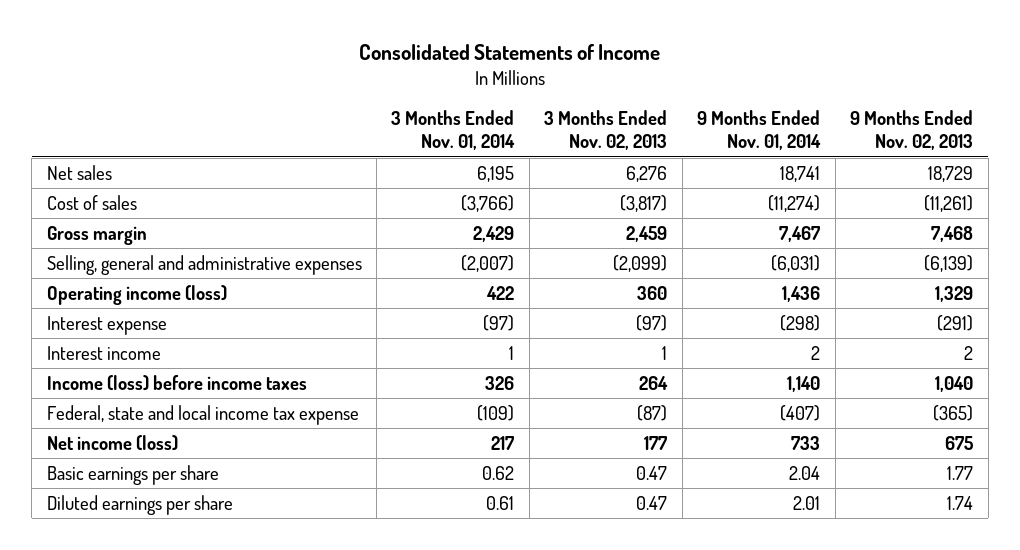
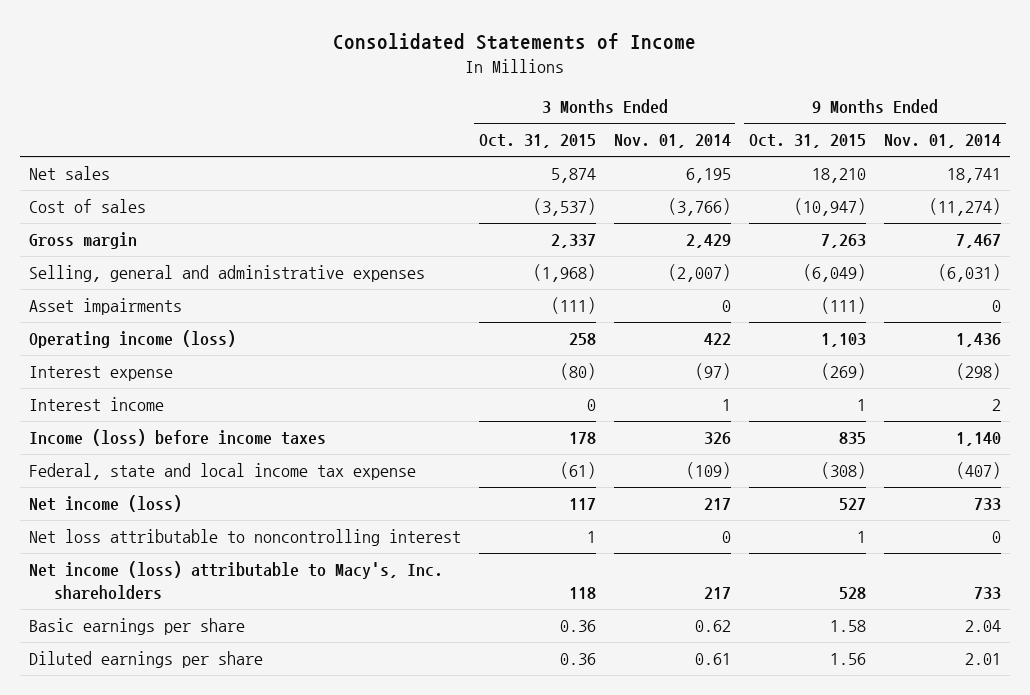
[544,110,668,151] 3 Months Ended Nov. 02, 2013 -> none
[850,110,974,151] 9 Months Ended Nov. 02, 2013 -> none
none -> [478,134,596,149] Oct. 31, 2015
none -> [748,134,866,149] Oct. 31, 2015
none -> [28,298,182,316] Asset impairments
none -> [28,529,461,547] Net loss attributable to noncontrolling interest
none -> [28,561,443,599] Net income (loss) attributable to Macy's, Inc. shareholders

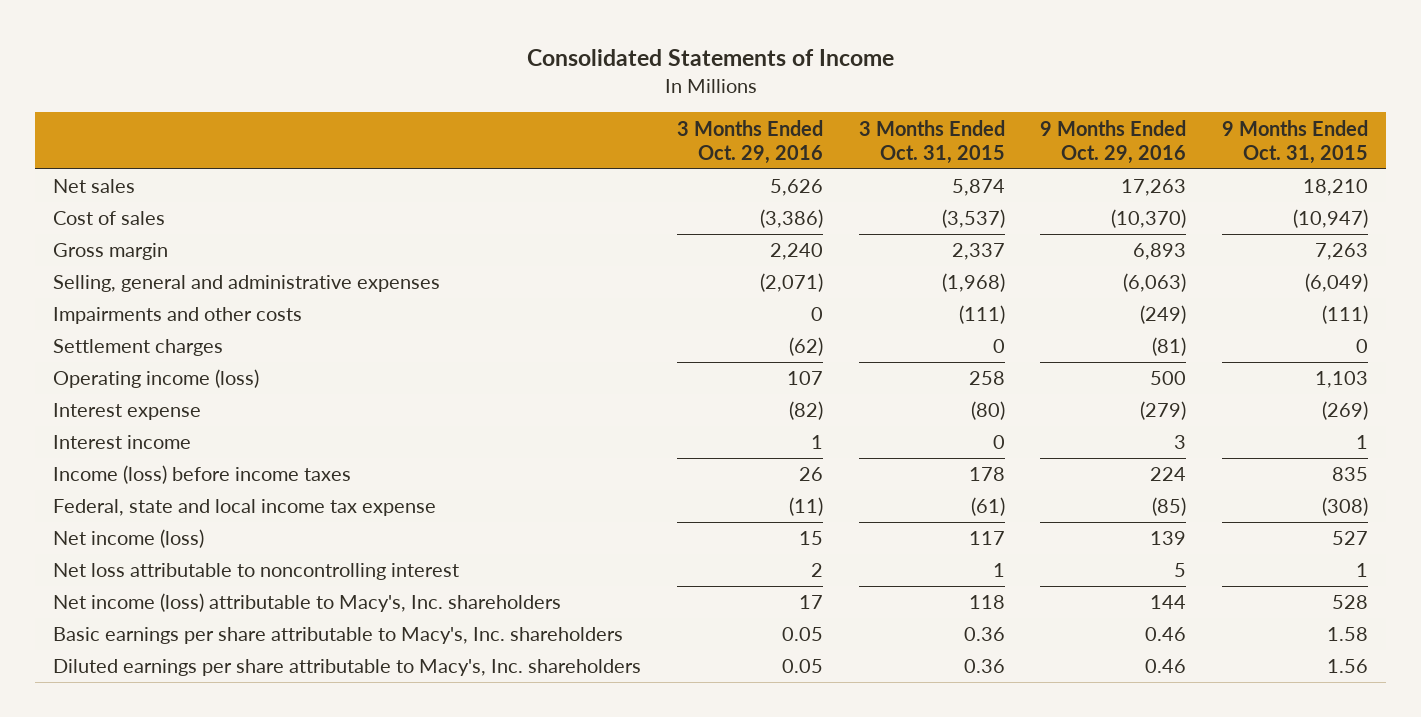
[613,134,731,149] Nov. 01, 2014 -> none
[884,134,1002,149] Nov. 01, 2014 -> none
none -> [676,119,823,164] 3 Months Ended Oct. 29, 2016
none -> [1040,119,1187,164] 9 Months Ended Oct. 29, 2016
[28,298,182,316] Asset impairments -> [53,307,303,325] Impairments and other costs
none -> [53,339,224,357] Settlement charges
[28,618,245,636] Basic earnings per share -> [53,627,624,645] Basic earnings per share attributable to Macy's, Inc. shareholders
[28,651,263,669] Diluted earnings per share -> [53,659,642,677] Diluted earnings per share attributable to Macy's, Inc. shareholders

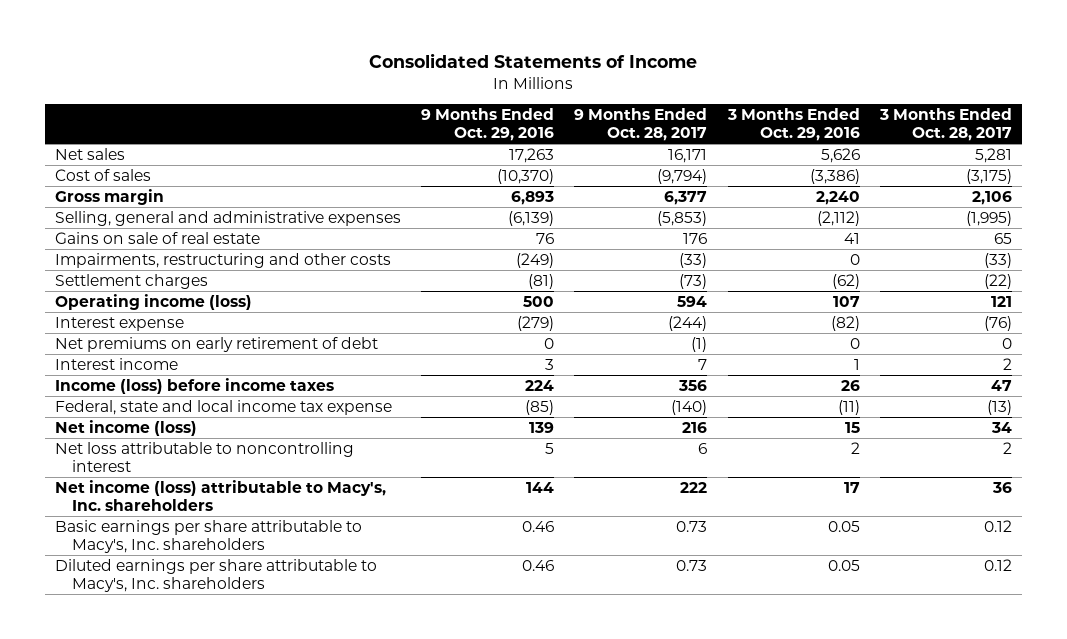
[858,119,1005,164] 3 Months Ended Oct. 31, 2015 -> none
[1221,119,1368,164] 9 Months Ended Oct. 31, 2015 -> none
none -> [574,108,708,142] 9 Months Ended Oct. 28, 2017
none -> [878,108,1012,142] 3 Months Ended Oct. 28, 2017
[759,273,823,293] (2,071) -> [816,211,860,227] (2,112)
[1123,273,1187,293] (6,063) -> [508,211,555,227] (6,139)
none -> [54,232,260,245] Gains on sale of real estate
[53,307,303,325] Impairments and other costs -> [54,253,391,269] Impairments, restructuring and other costs
none -> [54,337,378,353] Net premiums on early retirement of debt

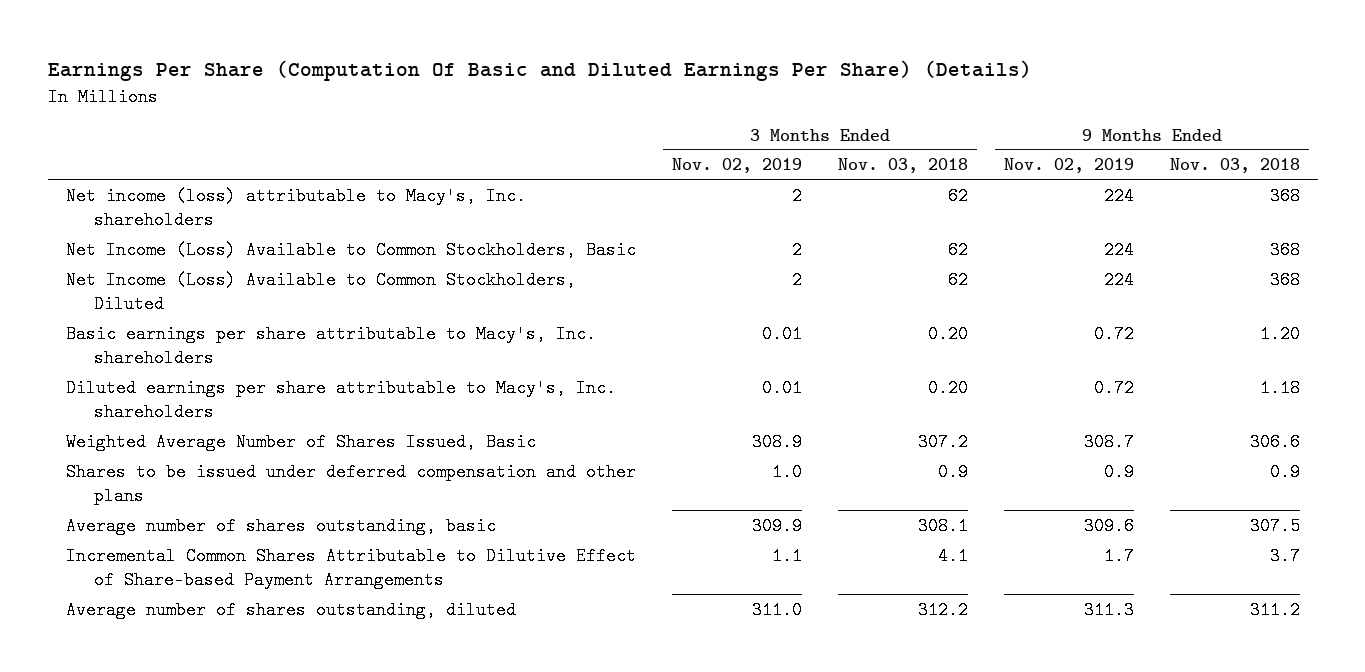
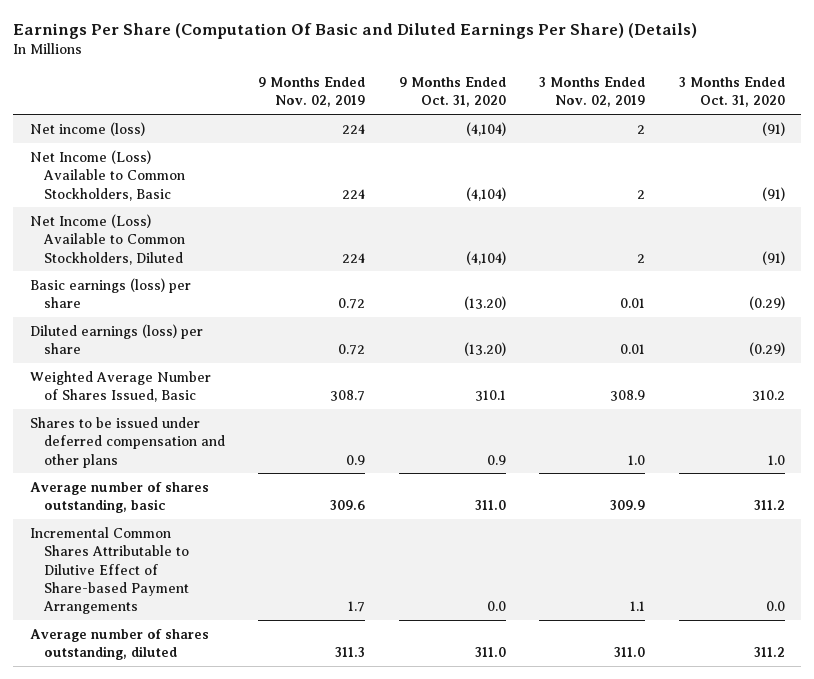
[837,158,968,174] Nov. 03, 2018 -> none
[1169,158,1300,174] Nov. 03, 2018 -> none
none -> [398,76,506,108] 9 Months Ended Oct. 31, 2020
none -> [678,76,785,108] 3 Months Ended Oct. 31, 2020
[65,186,526,229] Net income (loss) attributable to Macy's, Inc. shareholders -> [29,121,145,136] Net income (loss)
[65,324,596,367] Basic earnings per share attributable to Macy's, Inc. shareholders -> [29,277,191,309] Basic earnings (loss) per share
[65,378,616,421] Diluted earnings per share attributable to Macy's, Inc. shareholders -> [29,323,203,355] Diluted earnings (loss) per share

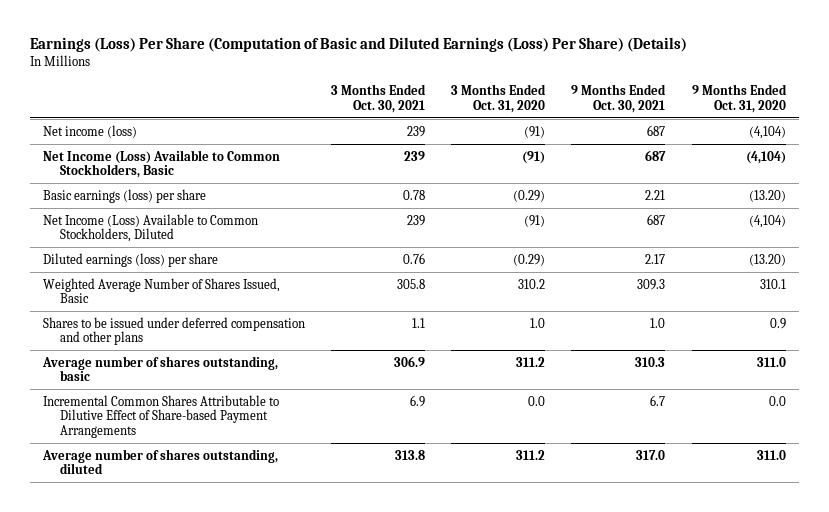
[12,22,697,39] Earnings Per Share (Computation Of Basic and Diluted Earnings Per Share) (Details) -> [29,37,687,53] Earnings (Loss) Per Share (Computation of Basic and Diluted Earnings (Loss) Per Share) (Details)
[258,76,366,108] 9 Months Ended Nov. 02, 2019 -> none
[539,76,646,108] 3 Months Ended Nov. 02, 2019 -> none
none -> [331,83,427,113] 3 Months Ended Oct. 30, 2021
none -> [571,83,667,113] 9 Months Ended Oct. 30, 2021
[29,213,185,265] Net Income (Loss) Available to Common Stockholders, Diluted -> [42,213,258,243] Net Income (Loss) Available to Common Stockholders, Diluted

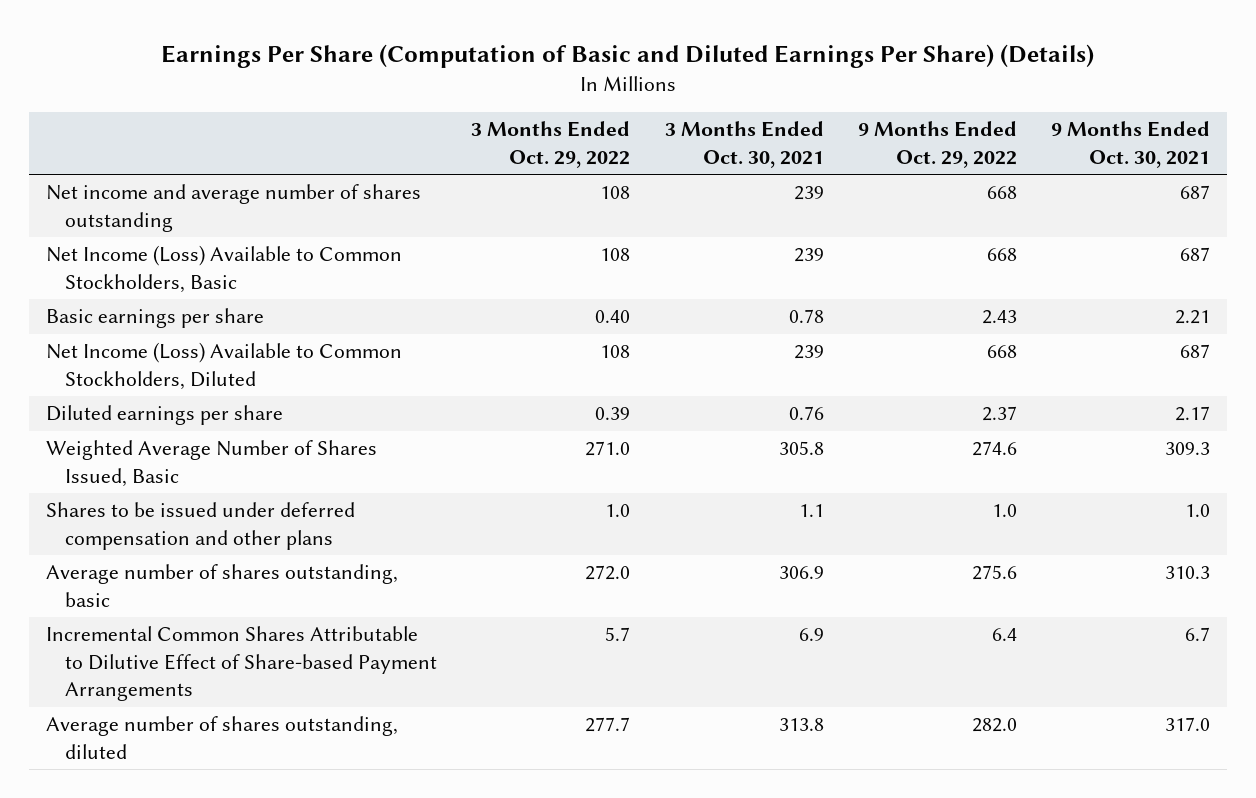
[29,37,687,53] Earnings (Loss) Per Share (Computation of Basic and Diluted Earnings (Loss) Per Share) (Details) -> [161,44,1095,69] Earnings Per Share (Computation of Basic and Diluted Earnings Per Share) (Details)
[451,83,547,113] 3 Months Ended Oct. 31, 2020 -> none
[691,83,787,113] 9 Months Ended Oct. 31, 2020 -> none
none -> [471,121,631,168] 3 Months Ended Oct. 29, 2022
none -> [857,121,1017,168] 9 Months Ended Oct. 29, 2022
[42,124,137,138] Net income (loss) -> [46,184,422,232] Net income and average number of shares outstanding
[42,188,206,203] Basic earnings (loss) per share -> [46,308,265,329] Basic earnings per share
[42,252,218,267] Diluted earnings (loss) per share -> [46,405,284,426] Diluted earnings per share

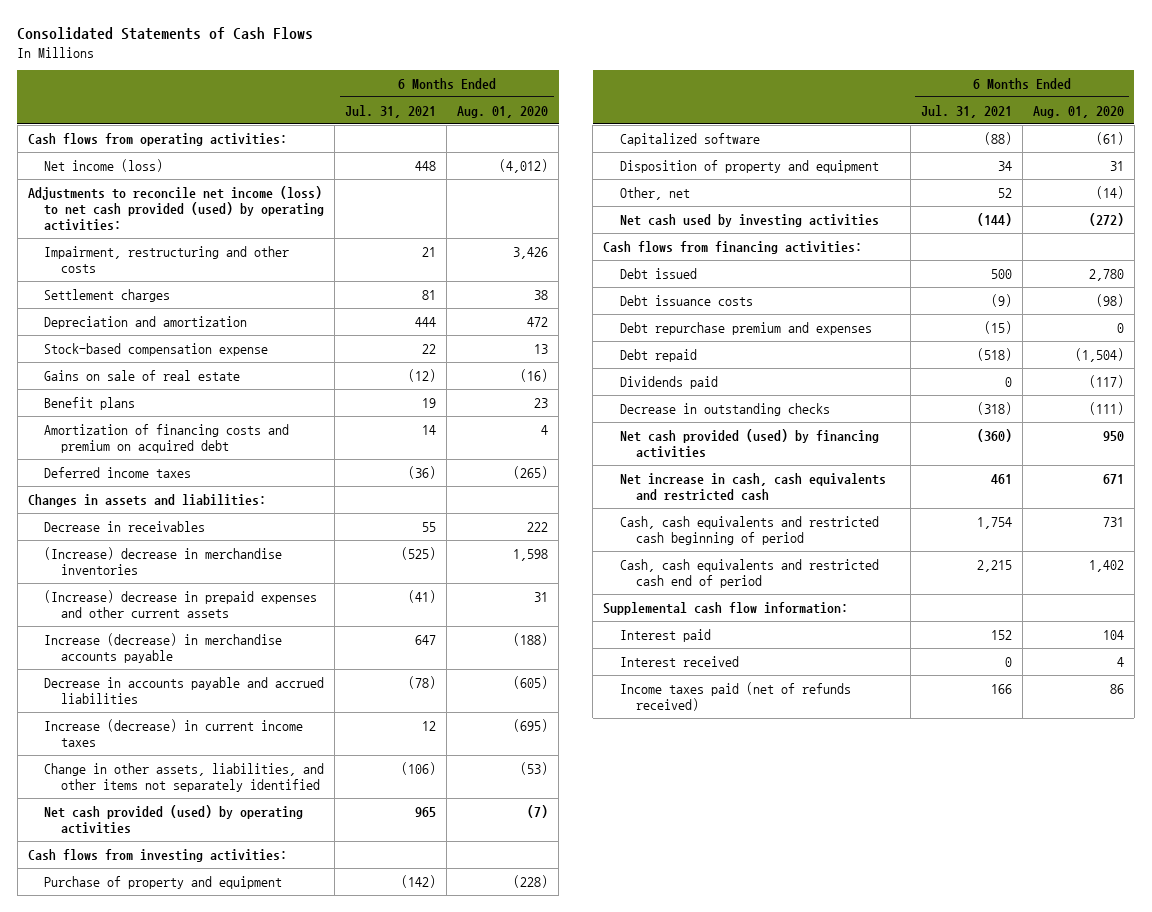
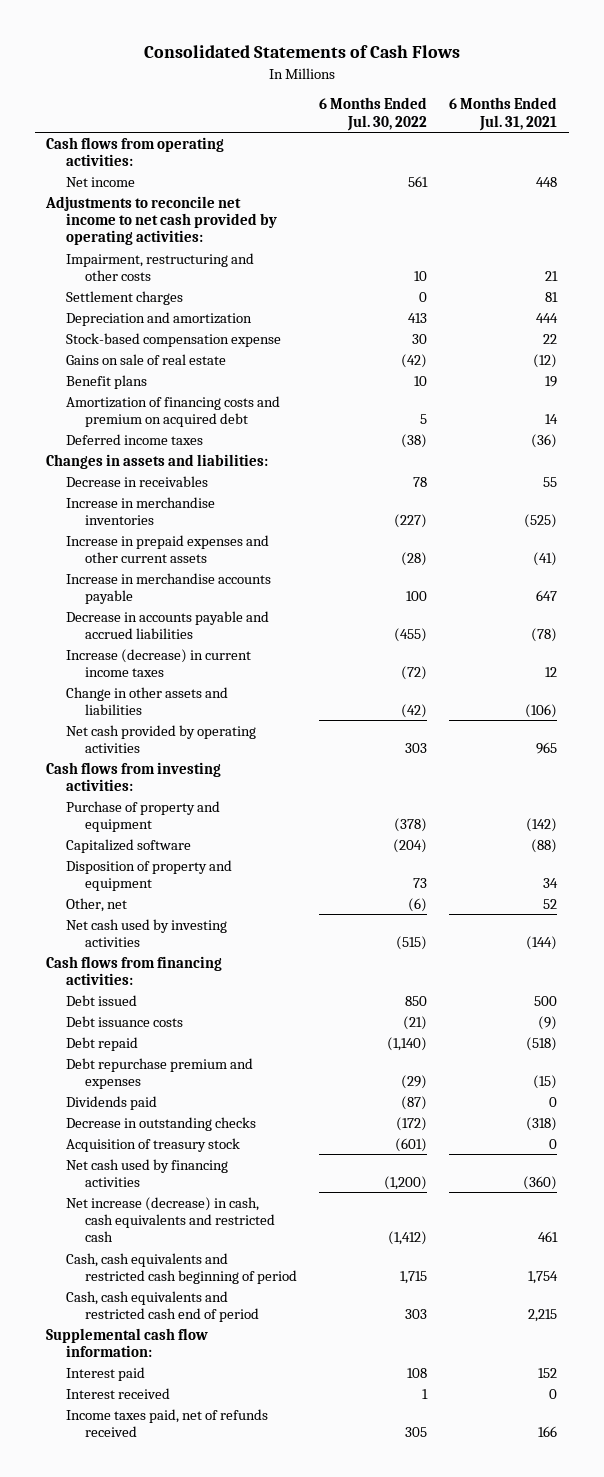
[457,105,549,118] Aug. 01, 2020 -> none
none -> [319,97,428,131] 6 Months Ended Jul. 30, 2022
[44,158,164,172] Net income (loss) -> [65,176,135,187] Net income
[27,185,325,232] Adjustments to reconcile net income (loss) to net cash provided (used) by operating activities: -> [45,195,277,246] Adjustments to reconcile net income to net cash provided by operating activities:
[44,546,283,576] (Increase) decrease in merchandise inventories -> [65,496,215,525] Increase in merchandise inventories
[44,589,318,619] (Increase) decrease in prepaid expenses and other current assets -> [65,534,269,563] Increase in prepaid expenses and other current assets
[44,632,283,664] Increase (decrease) in merchandise accounts payable -> [65,572,271,604] Increase in merchandise accounts payable
[44,762,325,793] Change in other assets, liabilities, and other items not separately identified -> [65,686,228,715] Change in other assets and liabilities
[44,804,304,835] Net cash provided (used) by operating activities -> [65,724,256,753] Net cash provided by operating activities
[619,321,872,335] Debt repurchase premium and expenses -> [65,1057,253,1089] Debt repurchase premium and expenses
none -> [65,1137,240,1152] Acquisition of treasury stock
[619,428,879,459] Net cash provided (used) by financing activities -> [65,1158,228,1187] Net cash used by financing activities
[619,472,886,502] Net increase in cash, cash equivalents and restricted cash -> [65,1196,275,1243] Net increase (decrease) in cash, cash equivalents and restricted cash
[619,681,851,712] Income taxes paid (net of refunds received) -> [65,1408,268,1437] Income taxes paid, net of refunds received

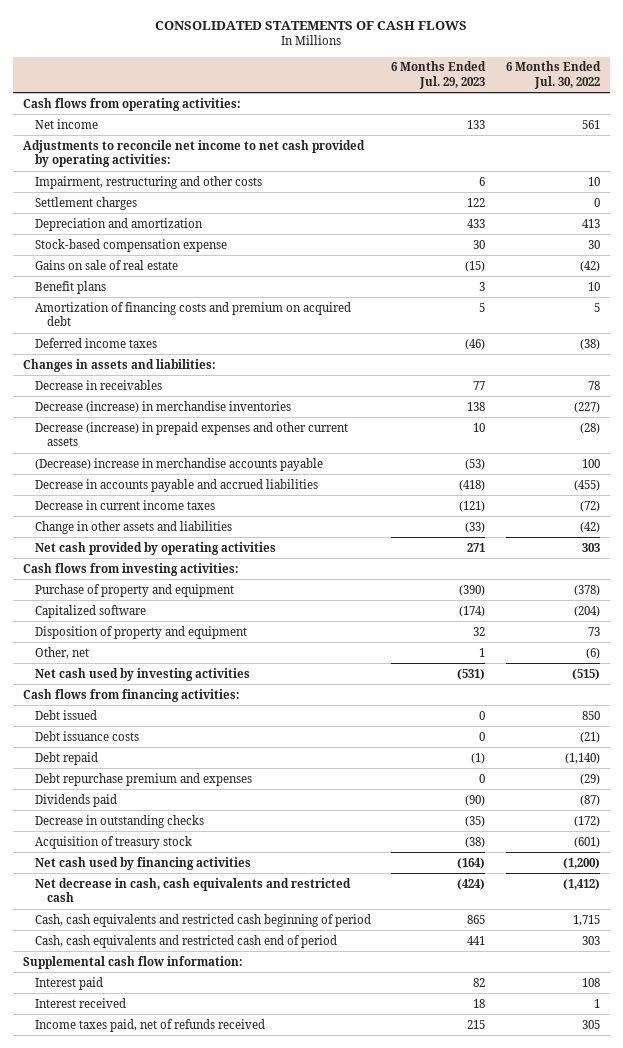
[143,45,460,59] Consolidated Statements of Cash Flows -> [155,21,468,31] CONSOLIDATED STATEMENTS OF CASH FLOWS
[449,97,558,131] 6 Months Ended Jul. 31, 2021 -> none
none -> [391,61,487,89] 6 Months Ended Jul. 29, 2023
[65,496,215,525] Increase in merchandise inventories -> [34,400,291,413] Decrease (increase) in merchandise inventories
[65,534,269,563] Increase in prepaid expenses and other current assets -> [34,421,348,447] Decrease (increase) in prepaid expenses and other current assets
[65,572,271,604] Increase in merchandise accounts payable -> [34,457,323,471] (Decrease) increase in merchandise accounts payable
[65,648,251,677] Increase (decrease) in current income taxes -> [34,499,215,510] Decrease in current income taxes
[65,1196,275,1243] Net increase (decrease) in cash, cash equivalents and restricted cash -> [34,877,351,903] Net decrease in cash, cash equivalents and restricted cash

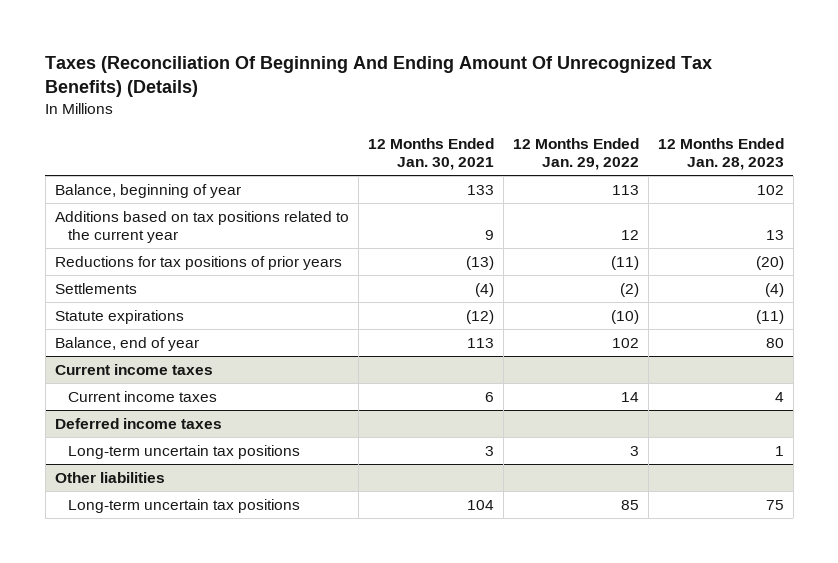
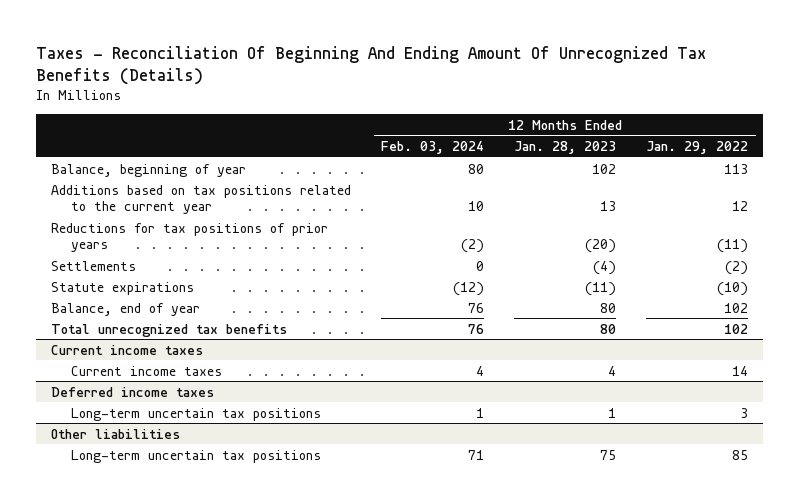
[45,56,713,98] Taxes (Reconciliation Of Beginning And Ending Amount Of Unrecognized Tax Benefits) (Details) -> [36,45,707,85] Taxes - Reconciliation Of Beginning And Ending Amount Of Unrecognized Tax Benefits (Details)
[367,137,494,170] 12 Months Ended Jan. 30, 2021 -> none
none -> [381,141,485,155] Feb. 03, 2024
none -> [51,323,288,337] Total unrecognized tax benefits

